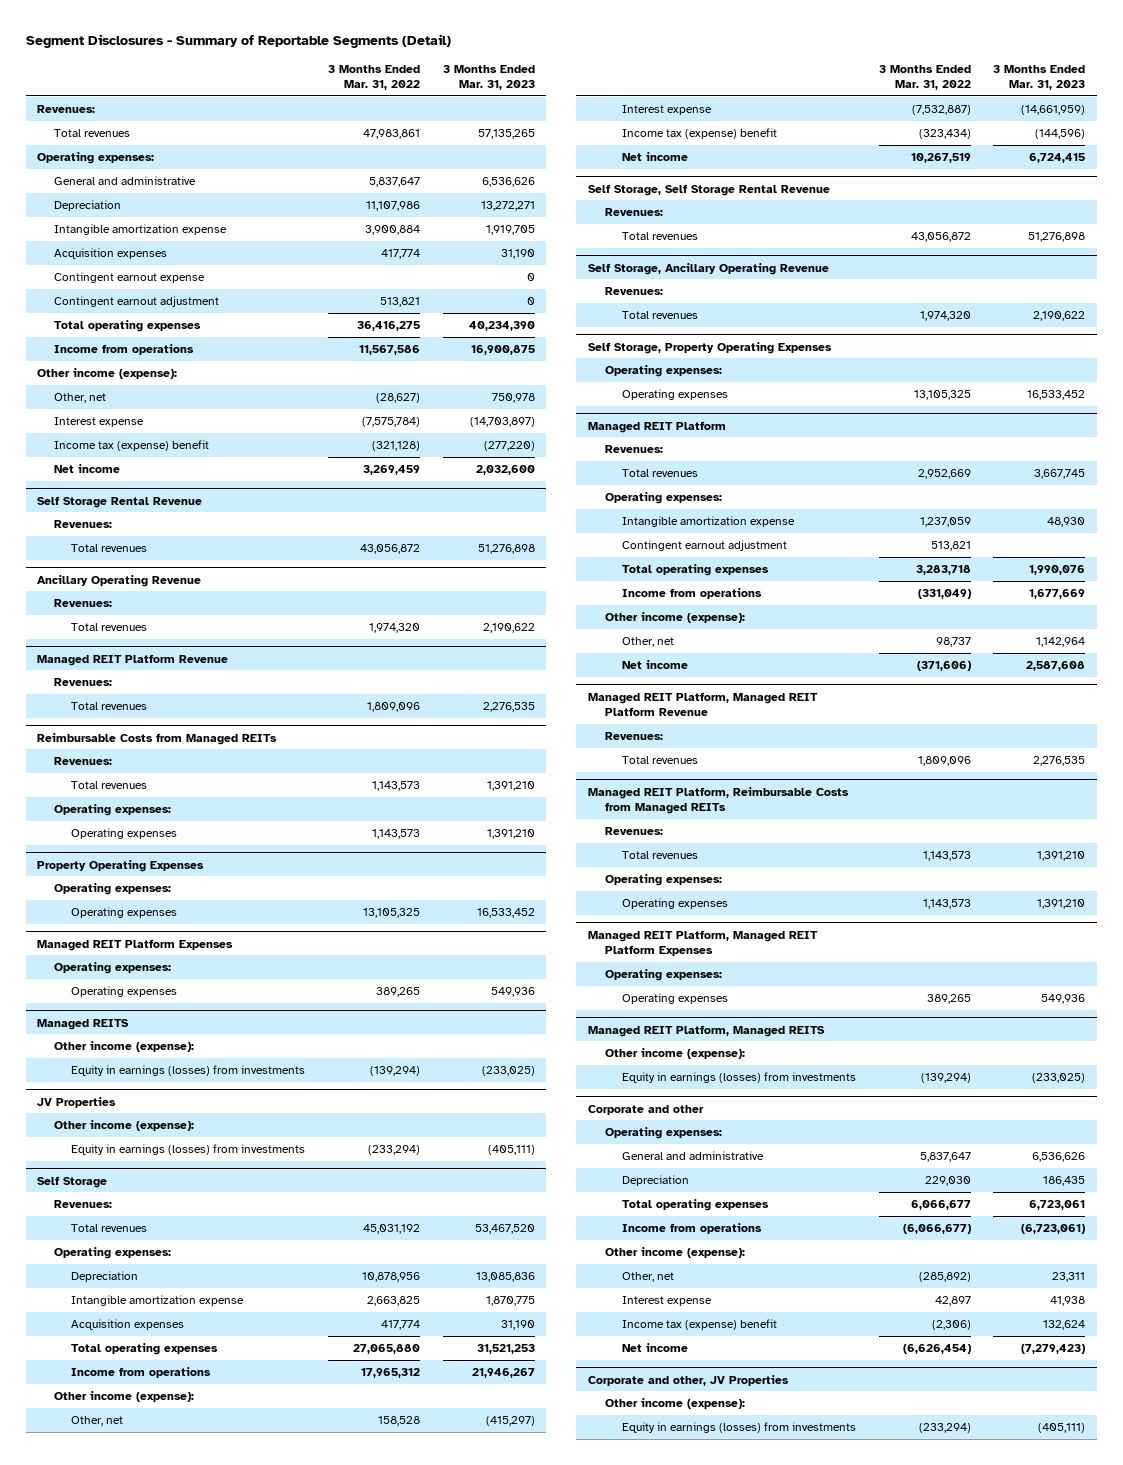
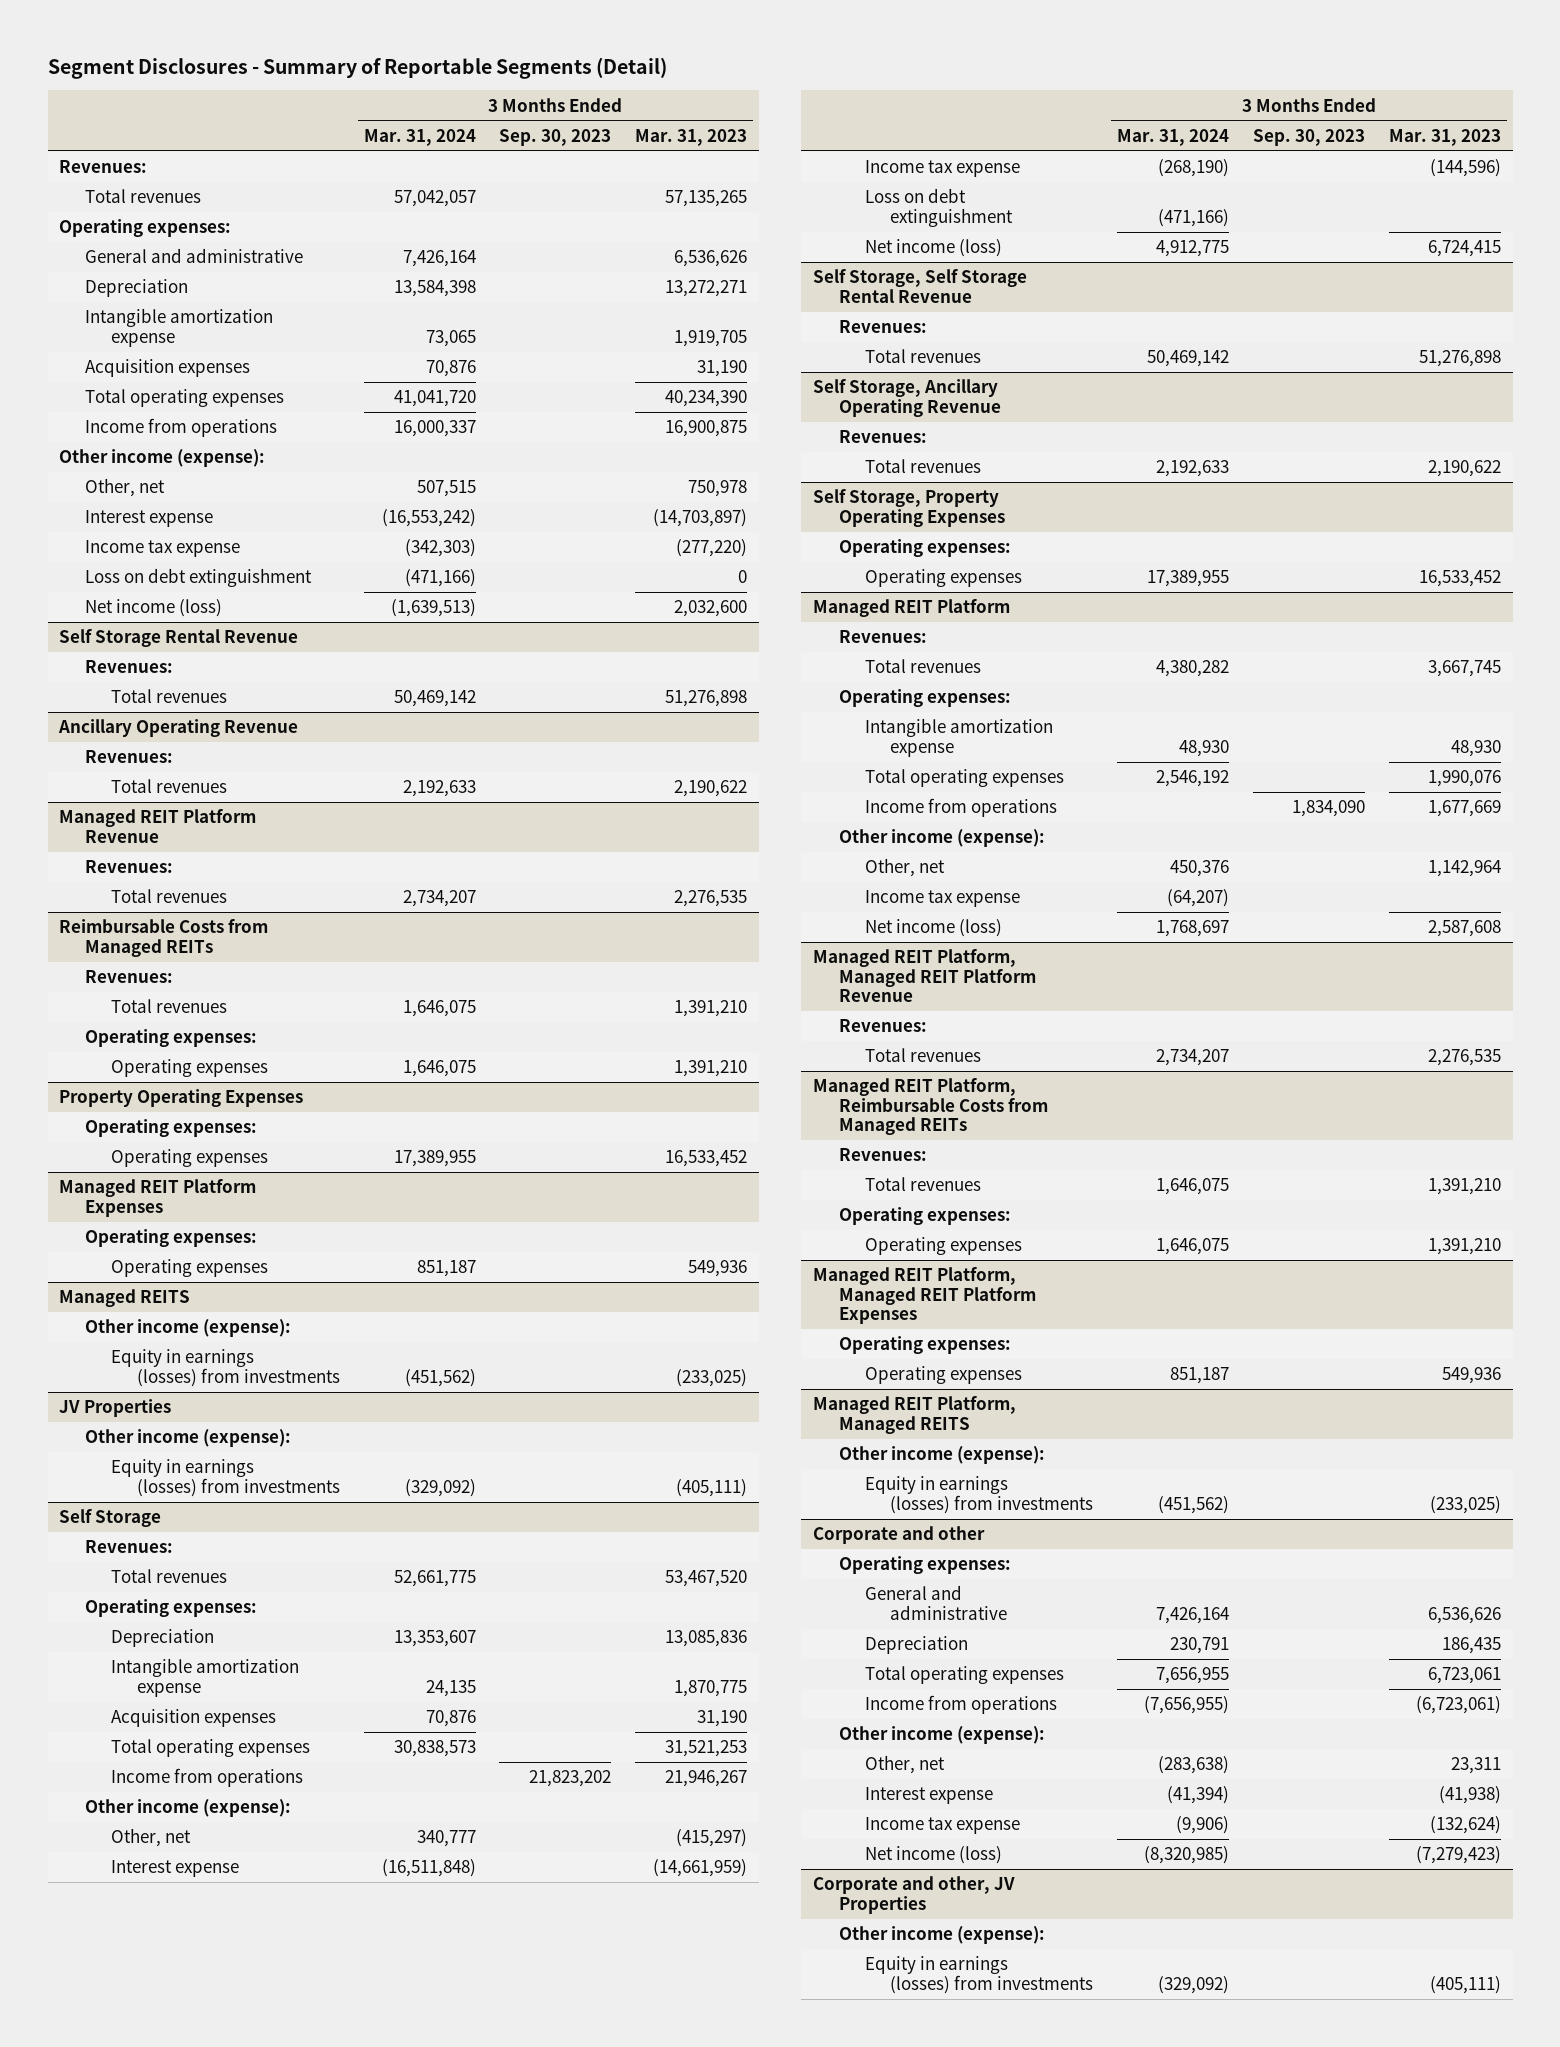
[327,64,420,91] 3 Months Ended Mar. 31, 2022 -> none
none -> [363,128,476,146] Mar. 31, 2024
none -> [499,128,612,146] Sep. 30, 2023
[54,271,206,283] Contingent earnout expense -> none
[54,295,220,307] Contingent earnout adjustment -> none
[54,439,210,451] Income tax (expense) benefit -> [85,540,241,558] Income tax expense
none -> [85,568,313,588] Loss on debt extinguishment
[54,463,121,473] Net income -> [85,599,223,618] Net income (loss)
[621,127,777,139] Income tax (expense) benefit -> [864,160,1020,178] Income tax expense
none -> [864,188,1014,227] Loss on debt extinguishment
[621,151,688,161] Net income -> [864,239,1002,258] Net income (loss)
[621,539,787,551] Contingent earnout adjustment -> none
none -> [864,890,1020,908] Income tax expense
[621,659,688,669] Net income -> [864,919,1002,938] Net income (loss)
[1050,1295,1086,1306] 41,938 -> [1439,1786,1502,1805] (41,938)
[621,1318,777,1330] Income tax (expense) benefit -> [864,1817,1020,1835] Income tax expense
[1043,1319,1086,1330] 132,624 -> [1430,1816,1502,1835] (132,624)
[621,1342,688,1352] Net income -> [864,1846,1002,1865] Net income (loss)

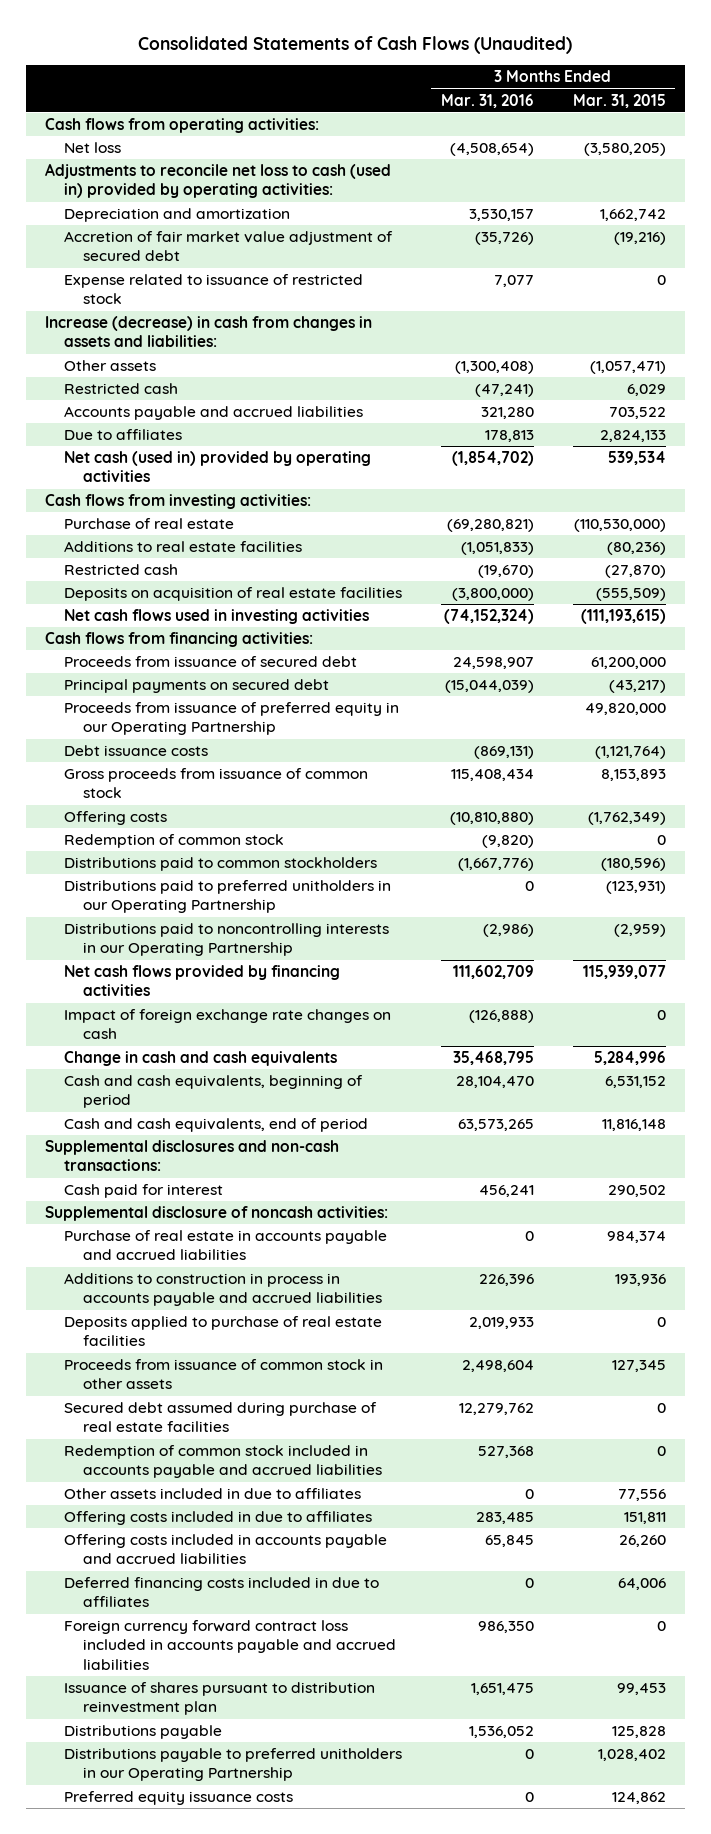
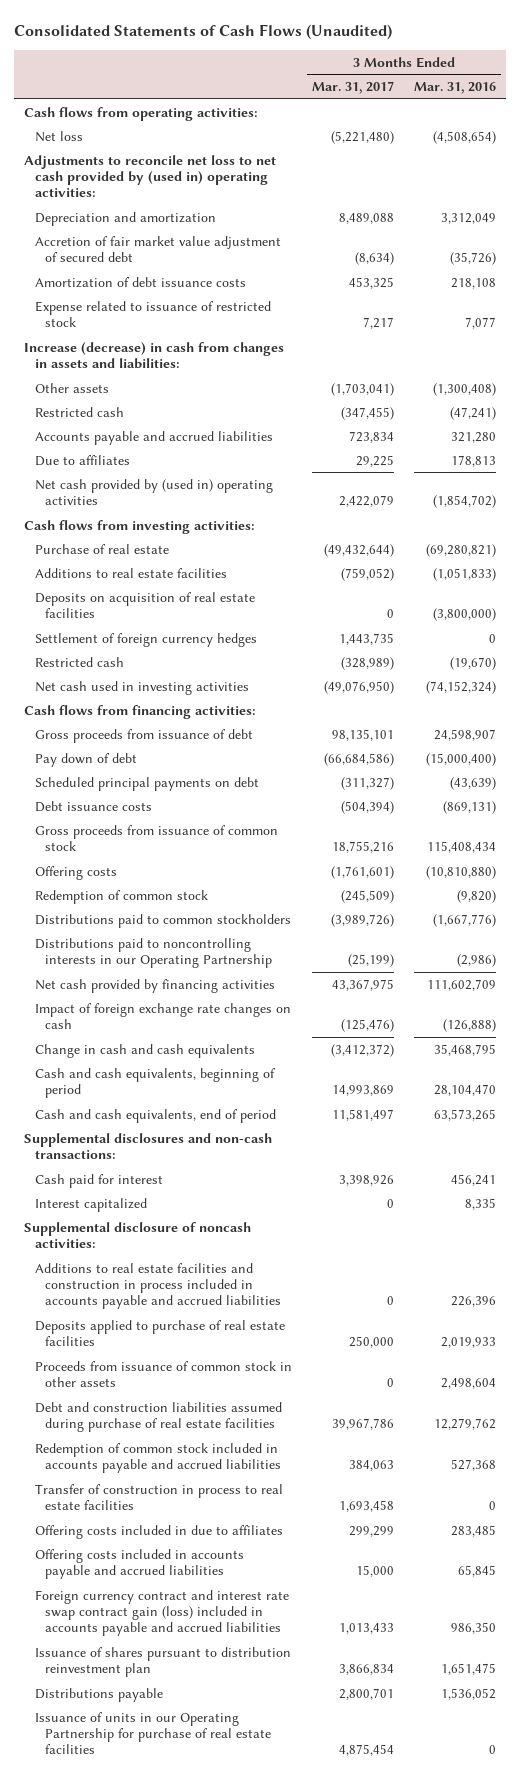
[572,93,666,108] Mar. 31, 2015 -> none
none -> [311,81,394,95] Mar. 31, 2017
[45,163,392,199] Adjustments to reconcile net loss to cash (used in) provided by operating activities: -> [24,154,277,197] Adjustments to reconcile net loss to net cash provided by (used in) operating activities:
[468,209,534,222] 3,530,157 -> [440,212,496,224] 3,312,049
none -> [34,276,246,288] Amortization of debt issuance costs
[63,451,371,483] Net cash (used in) provided by operating activities -> [34,478,273,505] Net cash provided by (used in) operating activities
none -> [34,632,257,647] Settlement of foreign currency hedges
[63,564,178,576] Restricted cash -> [34,656,124,667] Restricted cash
[63,609,369,625] Net cash flows used in investing activities -> [34,680,249,695] Net cash used in investing activities
[63,702,399,736] Proceeds from issuance of preferred equity in our Operating Partnership -> none
[63,656,357,668] Proceeds from issuance of secured debt -> [34,728,253,743] Gross proceeds from issuance of debt
none -> [34,752,137,767] Pay down of debt
[63,679,329,694] Principal payments on secured debt -> [34,776,259,791] Scheduled principal payments on debt
[444,680,534,694] (15,044,039) -> [449,776,496,790] (43,639)
[63,880,391,914] Distributions paid to preferred unitholders in our Operating Partnership -> none
[63,965,340,997] Net cash flows provided by financing activities -> [34,978,275,993] Net cash provided by financing activities
none -> [34,1197,147,1212] Interest capitalized
[63,1230,387,1261] Purchase of real estate in accounts payable and accrued liabilities -> none
[63,1273,382,1307] Additions to construction in process in accounts payable and accrued liabilities -> [34,1262,281,1309] Additions to real estate facilities and construction in process included in accounts payable and accrued liabilities
[63,1402,377,1433] Secured debt assumed during purchase of real estate facilities -> [34,1401,282,1432] Debt and construction liabilities assumed during purchase of real estate facilities
[63,1488,361,1500] Other assets included in due to affiliates -> none
none -> [34,1483,283,1510] Transfer of construction in process to real estate facilities
[63,1577,379,1608] Deferred financing costs included in due to affiliates -> none
[63,1620,396,1670] Foreign currency forward contract loss included in accounts payable and accrued liabilities -> [34,1589,289,1636] Foreign currency contract and interest rate swap contract gain (loss) included in accounts payable and accrued liabilities
[63,1748,402,1782] Distributions payable to preferred unitholders in our Operating Partnership -> none
[63,1791,293,1806] Preferred equity issuance costs -> none
none -> [34,1711,271,1754] Issuance of units in our Operating Partnership for purchase of real estate facilities

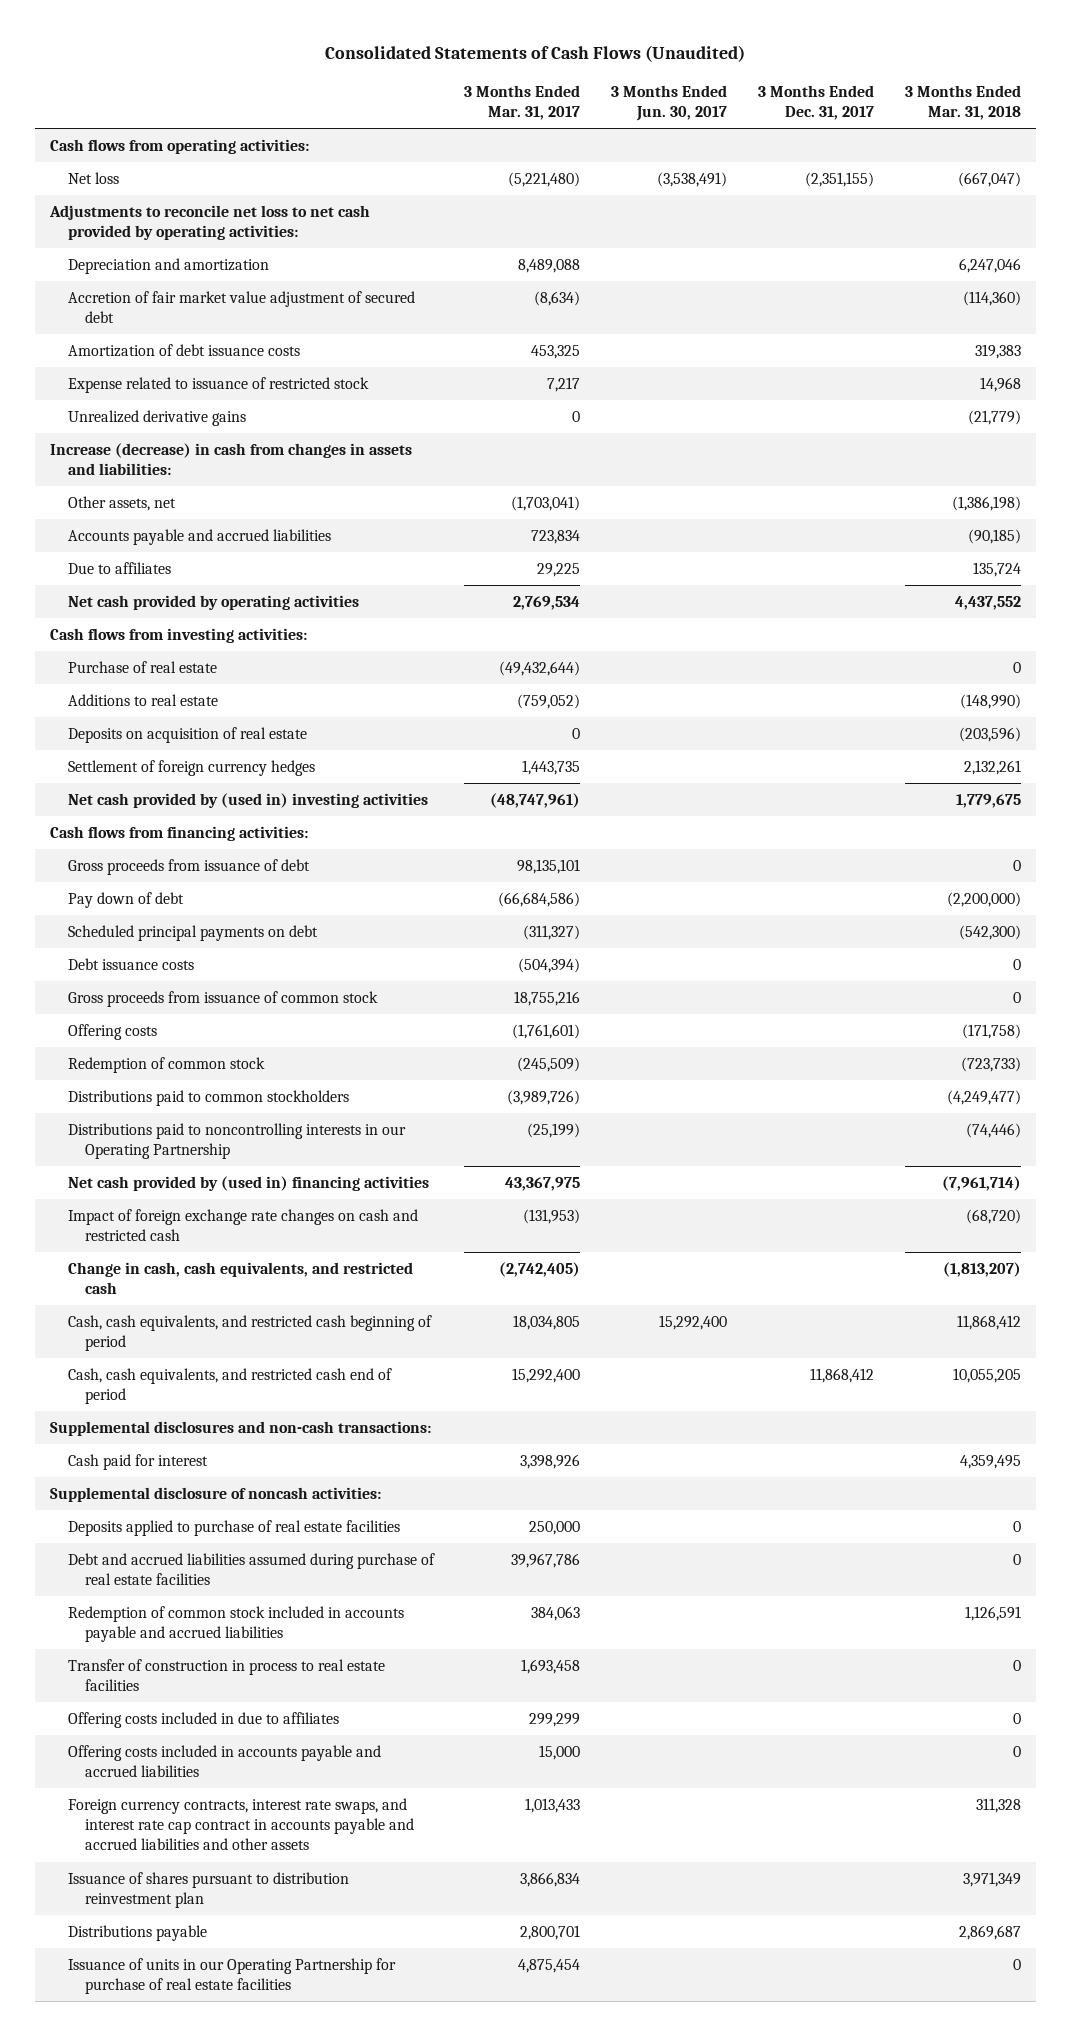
[413,82,496,95] Mar. 31, 2016 -> none
none -> [611,85,728,122] 3 Months Ended Jun. 30, 2017
none -> [757,85,874,121] 3 Months Ended Dec. 31, 2017
none -> [904,85,1021,121] 3 Months Ended Mar. 31, 2018
[24,154,277,197] Adjustments to reconcile net loss to net cash provided by (used in) operating activities: -> [49,204,371,241] Adjustments to reconcile net loss to net cash provided by operating activities:
none -> [67,409,246,426] Unrealized derivative gains
[34,406,124,417] Restricted cash -> none
[34,382,109,393] Other assets -> [67,495,176,511] Other assets, net
[34,478,273,505] Net cash provided by (used in) operating activities -> [67,594,359,610] Net cash provided by operating activities
[338,494,394,507] 2,422,079 -> [513,595,581,610] 2,769,534
[34,567,227,578] Additions to real estate facilities -> [67,693,218,706] Additions to real estate
[34,591,255,618] Deposits on acquisition of real estate facilities -> [67,726,307,743] Deposits on acquisition of real estate
[34,656,124,667] Restricted cash -> none
[34,680,249,695] Net cash used in investing activities -> [67,792,428,808] Net cash provided by (used in) investing activities
[323,680,394,694] (49,076,950) -> [490,792,581,808] (48,747,961)
[34,978,275,993] Net cash provided by financing activities -> [67,1175,429,1191] Net cash provided by (used in) financing activities
[34,1002,291,1029] Impact of foreign exchange rate changes on cash -> [67,1208,418,1242] Impact of foreign exchange rate changes on cash and restricted cash
[340,1018,394,1032] (125,476) -> [523,1208,581,1224] (131,953)
[34,1043,255,1058] Change in cash and cash equivalents -> [67,1261,413,1295] Change in cash, cash equivalents, and restricted cash
[330,1043,394,1057] (3,412,372) -> [499,1261,581,1277] (2,742,405)
[34,1067,276,1098] Cash and cash equivalents, beginning of period -> [67,1314,432,1352] Cash, cash equivalents, and restricted cash beginning of period
[331,1084,394,1096] 14,993,869 -> [513,1314,581,1330] 18,034,805
[34,1108,276,1123] Cash and cash equivalents, end of period -> [67,1367,392,1405] Cash, cash equivalents, and restricted cash end of period
[331,1108,394,1121] 11,581,497 -> [512,1367,581,1383] 15,292,400
[34,1197,147,1212] Interest capitalized -> none
[34,1262,281,1309] Additions to real estate facilities and construction in process included in accounts payable and accrued liabilities -> none
[34,1360,292,1387] Proceeds from issuance of common stock in other assets -> none
[34,1401,282,1432] Debt and construction liabilities assumed during purchase of real estate facilities -> [67,1552,435,1586] Debt and accrued liabilities assumed during purchase of real estate facilities
[34,1589,289,1636] Foreign currency contract and interest rate swap contract gain (loss) included in accounts payable and accrued liabilities -> [67,1797,415,1851] Foreign currency contracts, interest rate swaps, and interest rate cap contract in accounts payable and accrued liabilities and other assets

